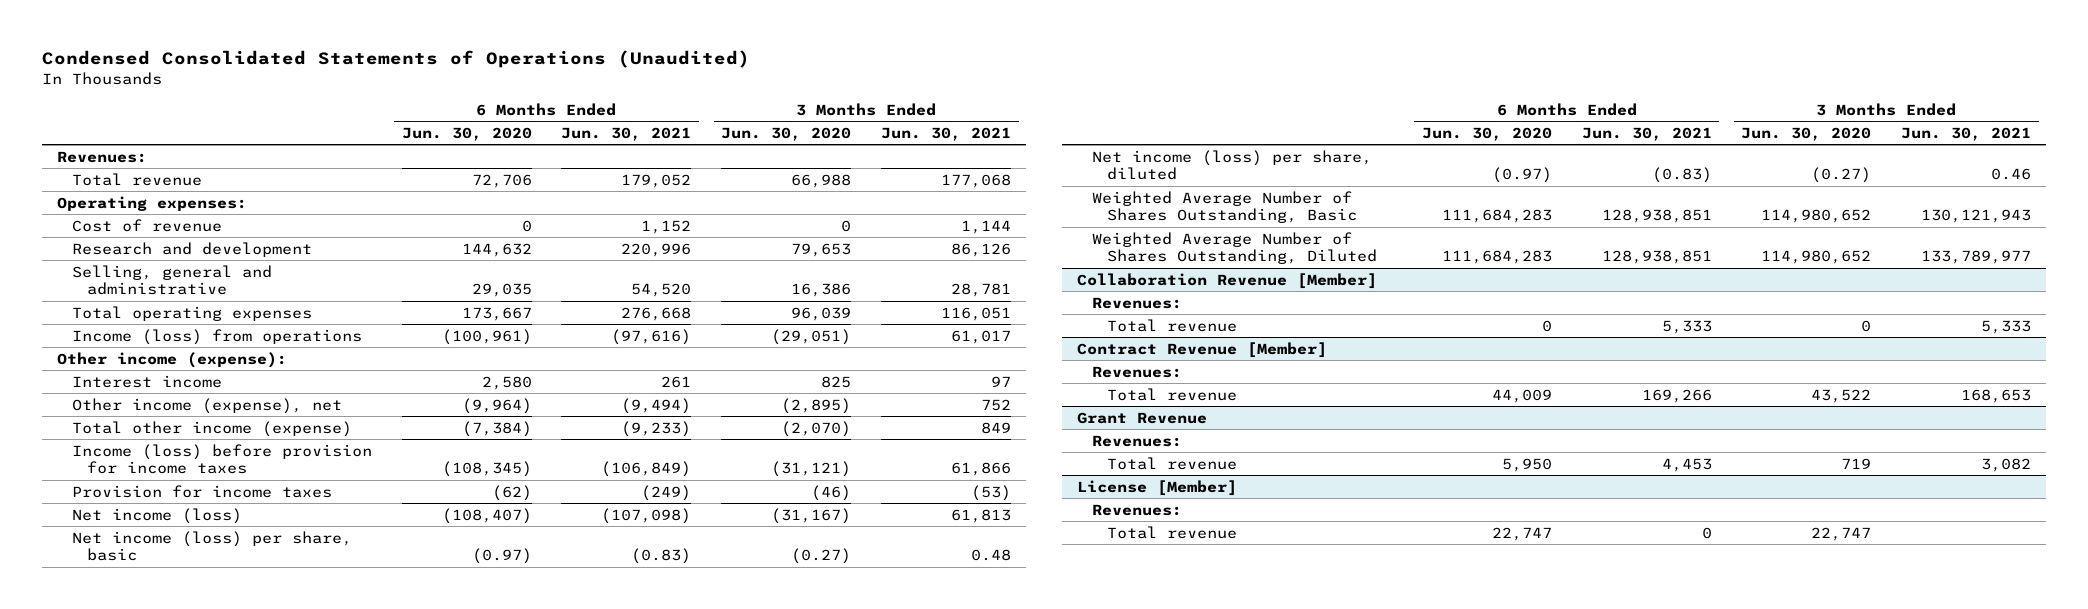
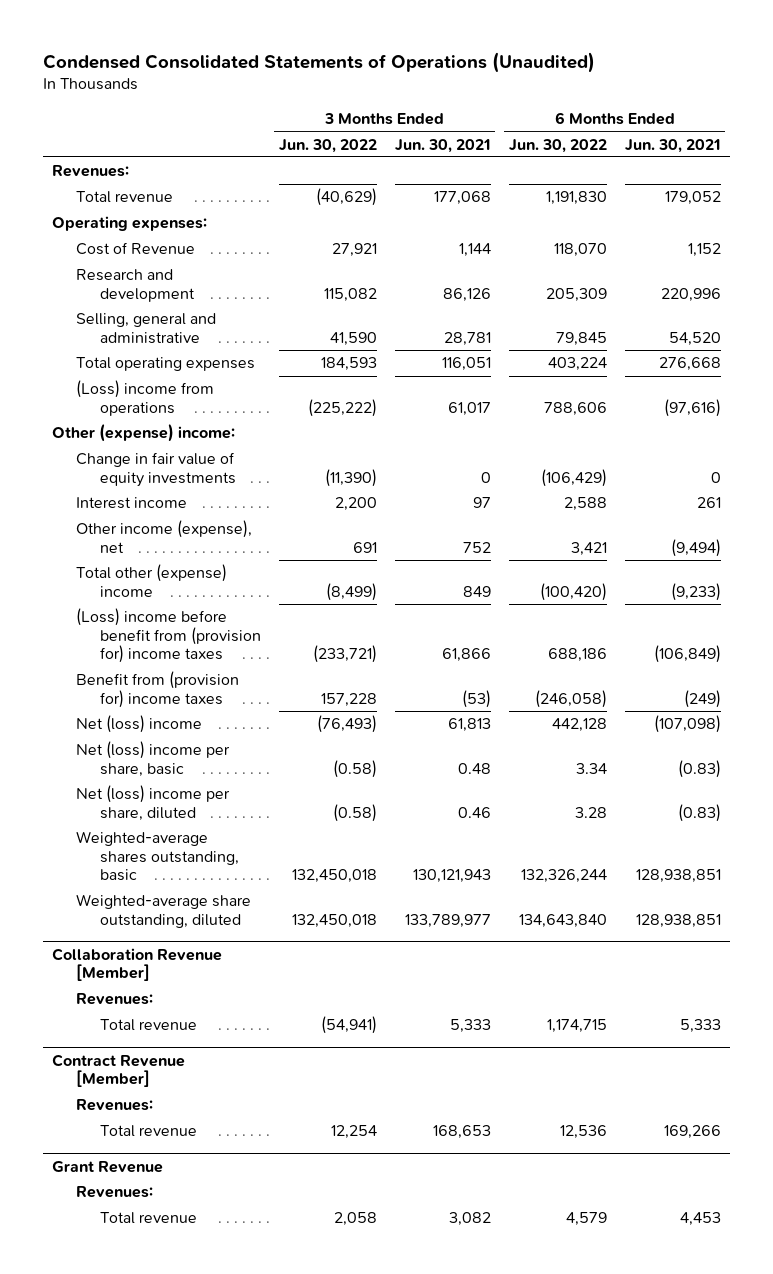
[401,126,532,141] Jun. 30, 2020 -> none
[721,126,852,141] Jun. 30, 2020 -> none
none -> [278,138,377,153] Jun. 30, 2022
none -> [508,138,607,153] Jun. 30, 2022
[71,218,222,232] Cost of revenue -> [75,242,195,256] Cost of Revenue
[71,328,362,345] Income (loss) from operations -> [75,380,214,416] (Loss) income from operations
[56,351,287,368] Other income (expense): -> [52,424,236,443] Other (expense) income:
none -> [75,452,236,487] Change in fair value of equity investments
[71,420,352,437] Total other income (expense) -> [75,564,227,597] Total other (expense) income
[71,443,372,475] Income (loss) before provision for income taxes -> [75,608,261,664] (Loss) income before benefit from (provision for) income taxes
[71,484,332,498] Provision for income taxes -> [75,671,239,708] Benefit from (provision for) income taxes
[71,507,242,524] Net income (loss) -> [75,715,202,734] Net (loss) income
[71,530,352,562] Net income (loss) per share, basic -> [75,741,230,777] Net (loss) income per share, basic
[1091,149,1372,181] Net income (loss) per share, diluted -> [75,785,230,821] Net (loss) income per share, diluted
[1091,190,1357,224] Weighted Average Number of Shares Outstanding, Basic -> [75,831,239,882] Weighted-average shares outstanding, basic
[1091,231,1377,265] Weighted Average Number of Shares Outstanding, Diluted -> [75,894,251,928] Weighted-average share outstanding, diluted
[1076,479,1237,496] License [Member] -> none
[1091,503,1182,516] Revenues: -> none
[1106,525,1237,539] Total revenue -> none

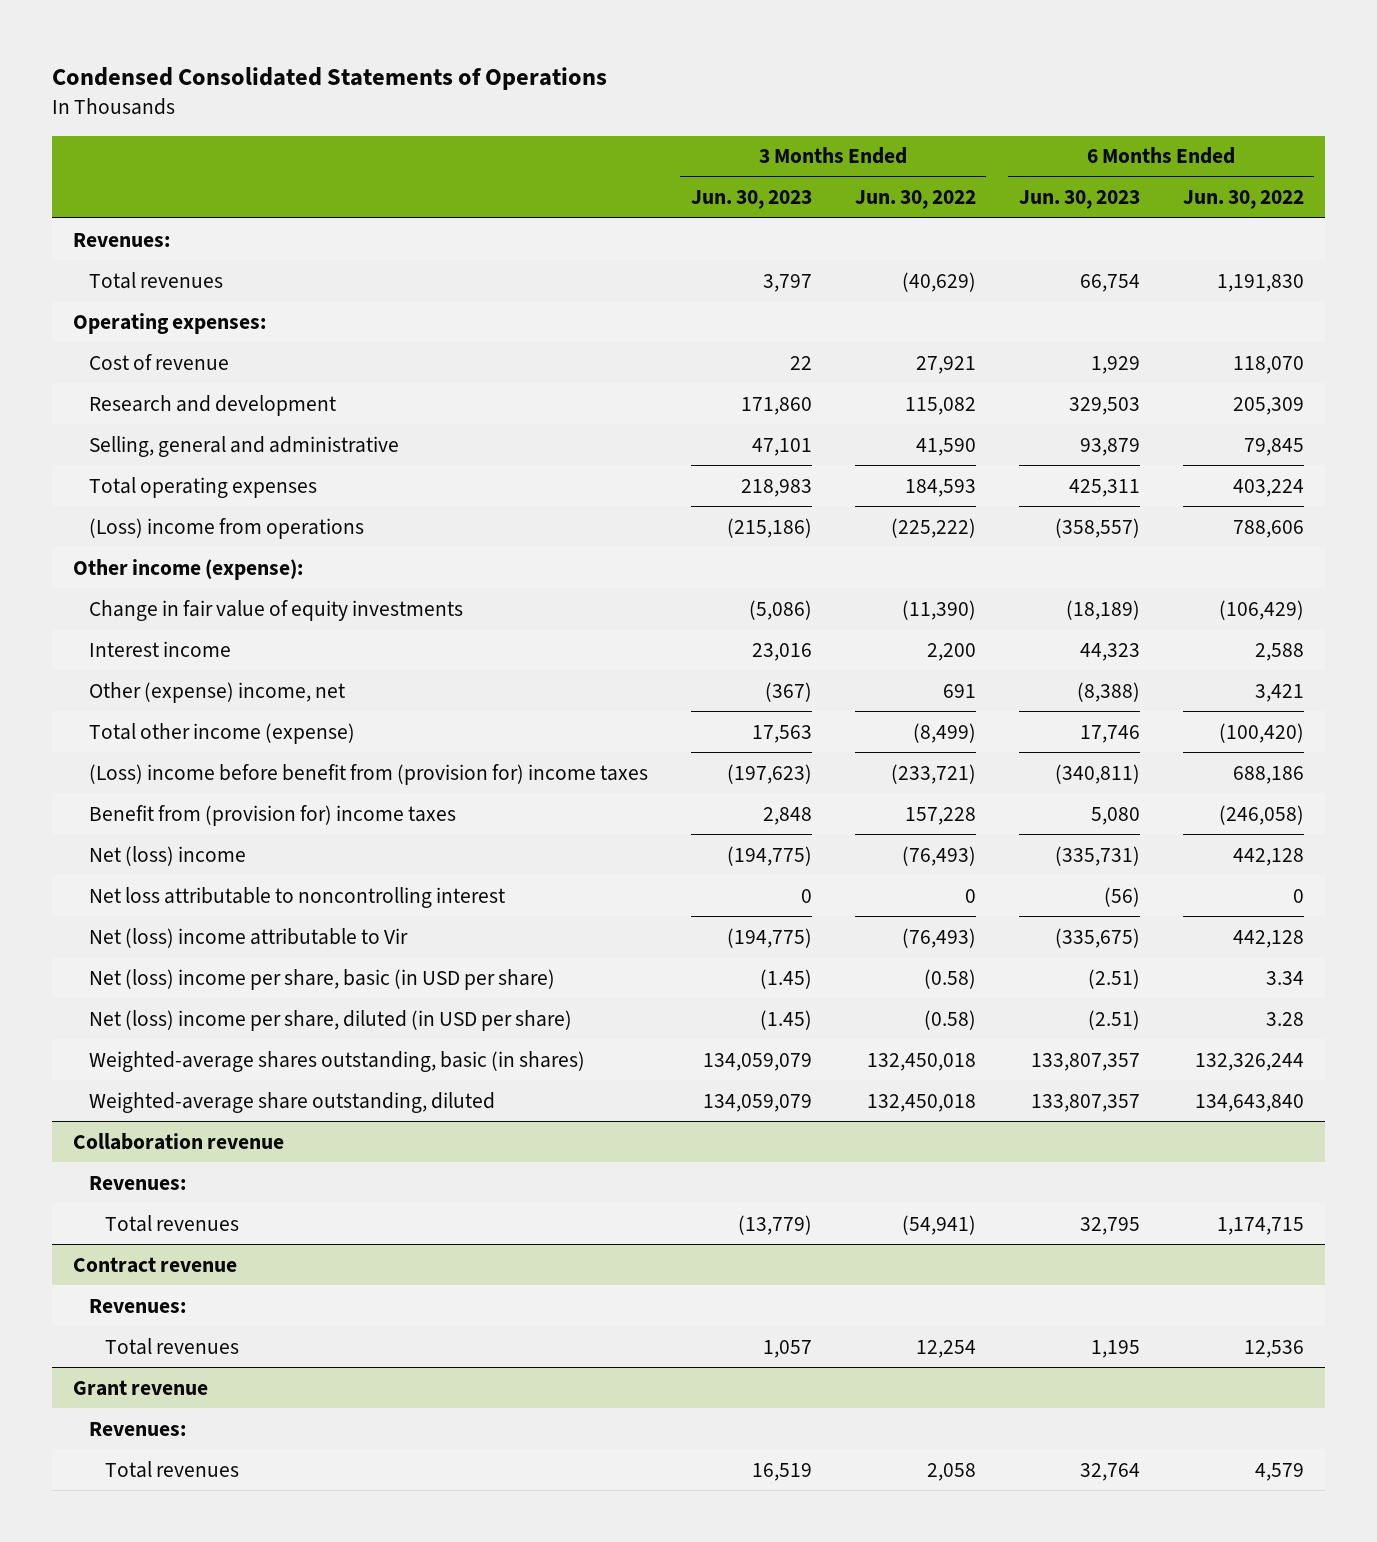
[43,51,596,73] Condensed Consolidated Statements of Operations (Unaudited) -> [51,67,607,91] Condensed Consolidated Statements of Operations
[394,138,491,153] Jun. 30, 2021 -> none
[624,138,721,153] Jun. 30, 2021 -> none
none -> [690,190,812,210] Jun. 30, 2023
none -> [1018,190,1140,210] Jun. 30, 2023
[75,191,173,204] Total revenue -> [88,271,223,289] Total revenues
[75,242,195,256] Cost of Revenue -> [88,353,229,370] Cost of revenue
[52,424,236,443] Other (expense) income: -> [73,558,304,580] Other income (expense):
[75,520,252,553] Other income (expense), net -> [88,681,345,703] Other (expense) income, net
[75,564,227,597] Total other (expense) income -> [88,722,355,744] Total other income (expense)
none -> [88,886,505,908] Net loss attributable to noncontrolling interest
none -> [88,927,408,948] Net (loss) income attributable to Vir
[75,741,230,777] Net (loss) income per share, basic -> [88,968,555,990] Net (loss) income per share, basic (in USD per share)
[75,785,230,821] Net (loss) income per share, diluted -> [88,1009,572,1031] Net (loss) income per share, diluted (in USD per share)
[75,831,239,882] Weighted-average shares outstanding, basic -> [88,1050,585,1072] Weighted-average shares outstanding, basic (in shares)
[52,947,223,982] Collaboration Revenue [Member] -> [73,1132,285,1150] Collaboration revenue
[99,1019,197,1032] Total revenue -> [104,1214,239,1232] Total revenues
[52,1053,186,1088] Contract Revenue [Member] -> [73,1256,238,1273] Contract revenue
[99,1125,197,1138] Total revenue -> [104,1337,239,1355] Total revenues
[52,1160,164,1173] Grant Revenue -> [73,1379,209,1396] Grant revenue
[99,1212,197,1225] Total revenue -> [104,1460,239,1478] Total revenues

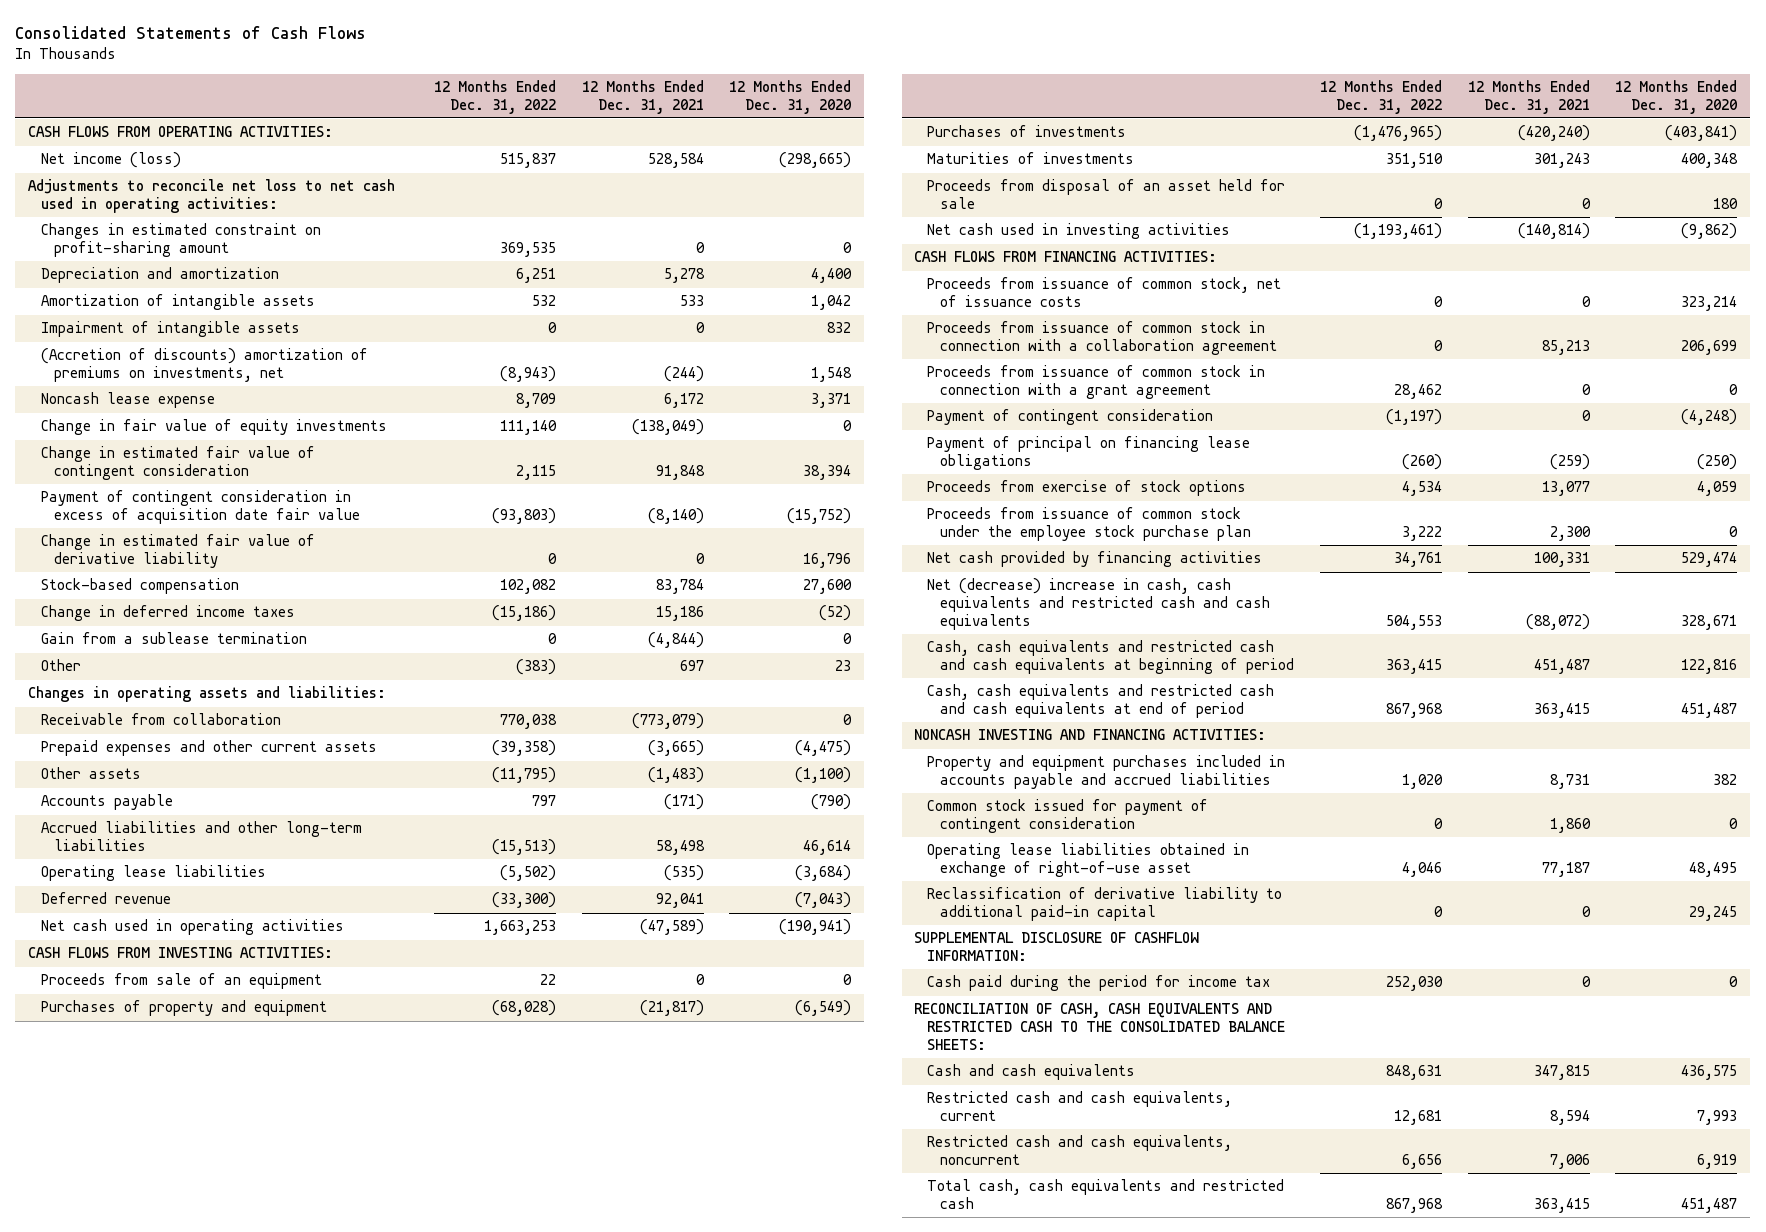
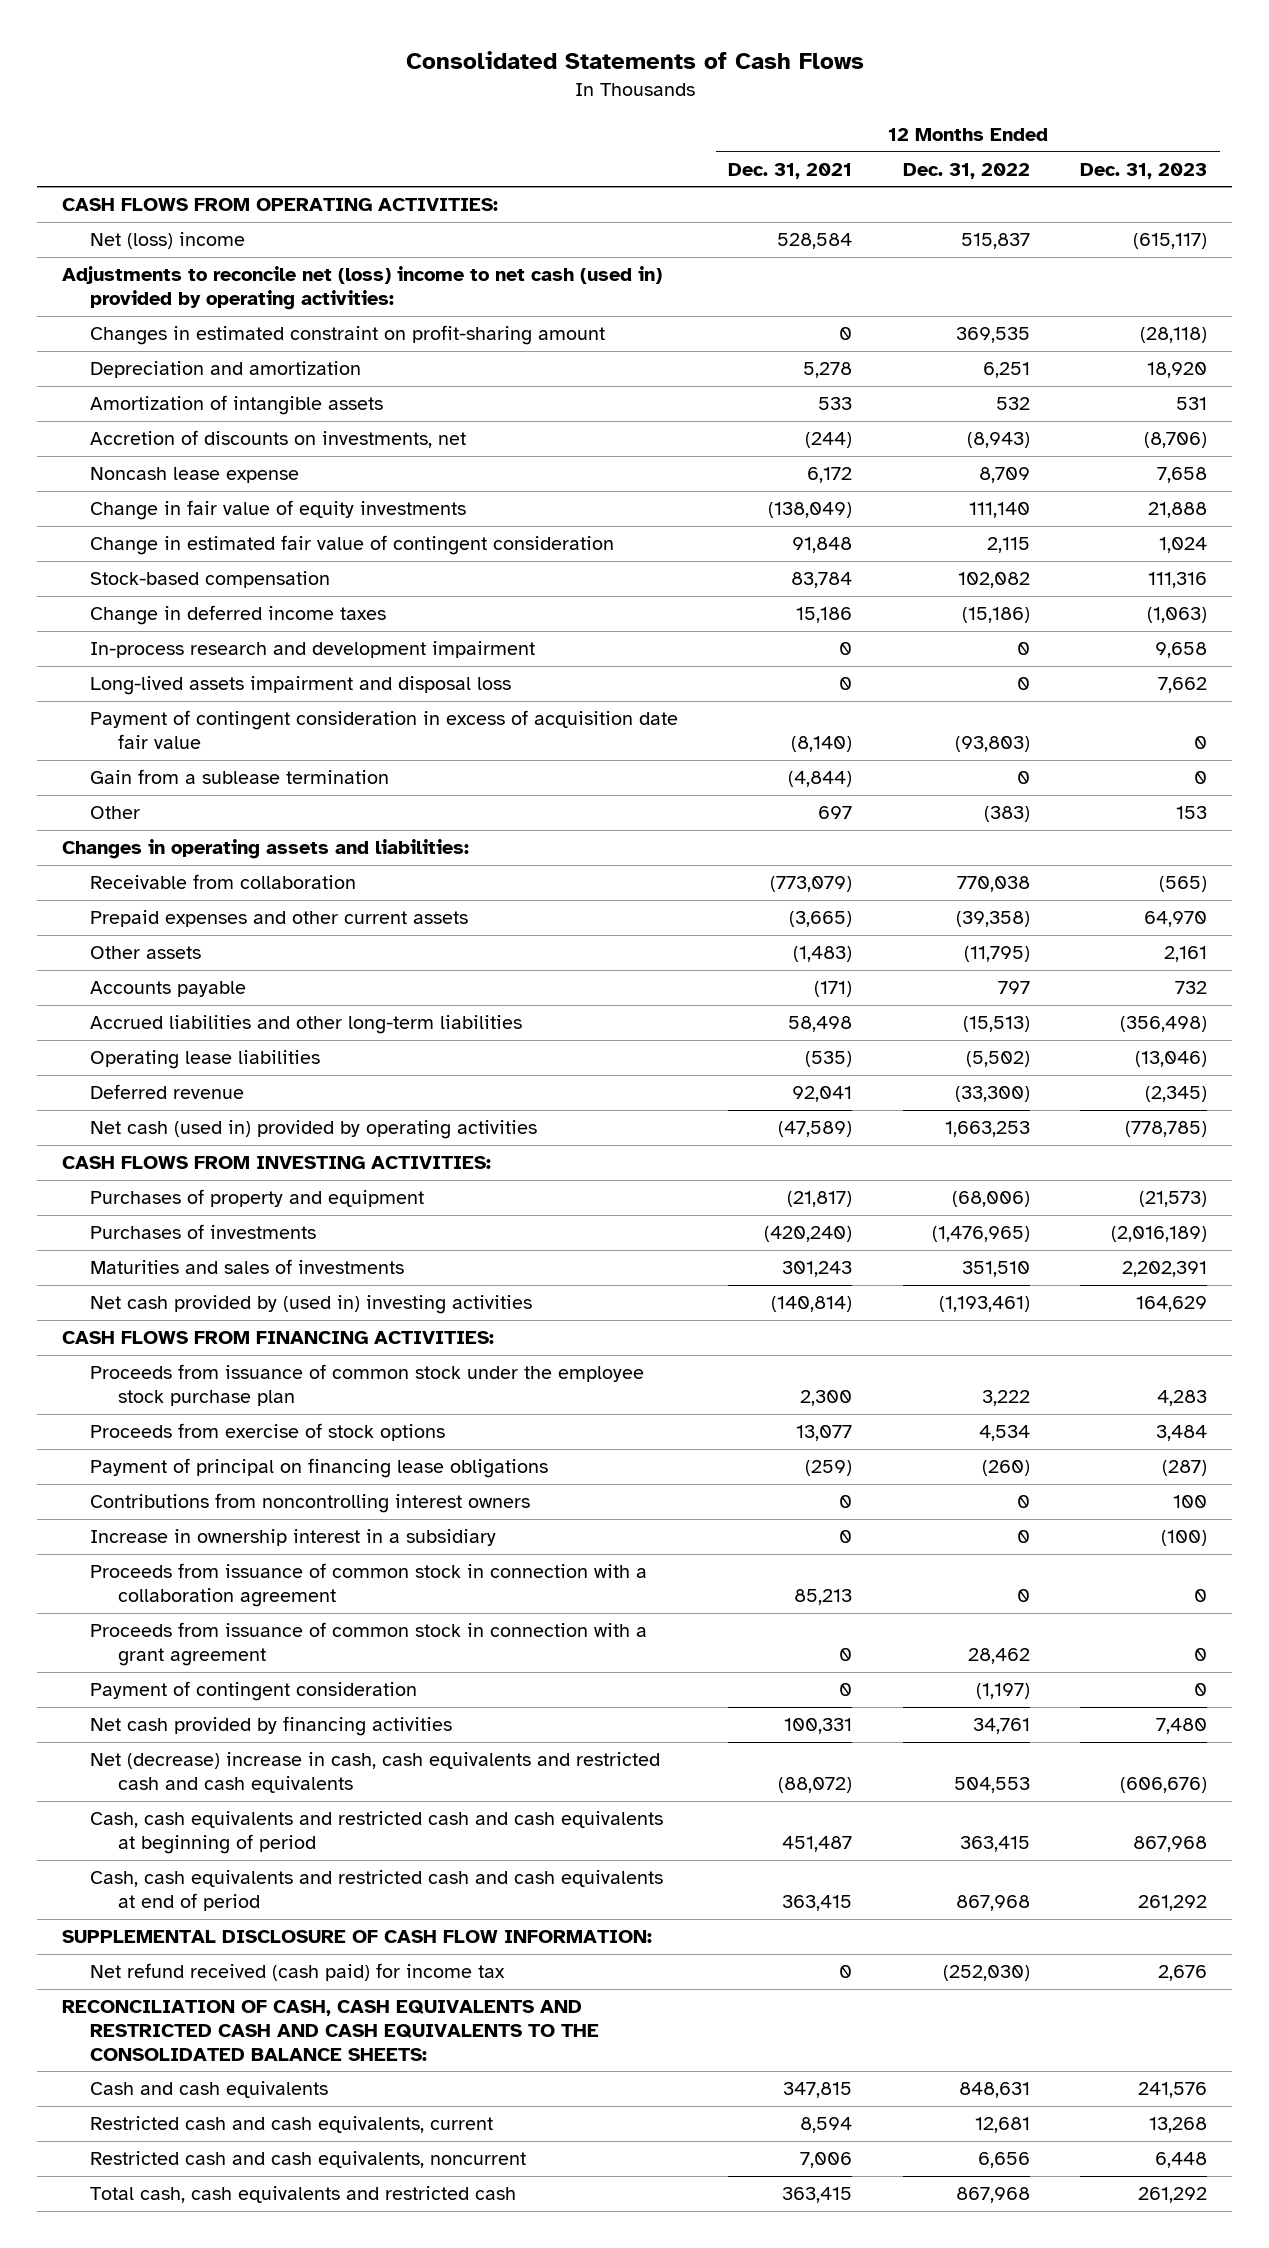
[729,80,852,114] 12 Months Ended Dec. 31, 2020 -> none
none -> [1079,162,1207,179] Dec. 31, 2023
[41,152,182,169] Net income (loss) -> [90,232,246,250] Net (loss) income
[28,179,396,214] Adjustments to reconcile net loss to net cash used in operating activities: -> [62,266,663,310] Adjustments to reconcile net (loss) income to net cash (used in) provided by operating activities:
[41,321,301,338] Impairment of intangible assets -> none
[41,348,369,383] (Accretion of discounts) amortization of premiums on investments, net -> [90,430,467,449] Accretion of discounts on investments, net
[41,534,316,569] Change in estimated fair value of derivative liability -> none
none -> [90,641,536,659] In-process research and development impairment
none -> [90,676,512,696] Long-lived assets impairment and disposal loss
[41,490,361,525] Payment of contingent consideration in excess of acquisition date fair value -> [90,710,679,749] Payment of contingent consideration in excess of acquisition date fair value
[41,919,345,936] Net cash used in operating activities -> [90,1120,538,1140] Net cash (used in) provided by operating activities
[41,973,323,990] Proceeds from sale of an equipment -> none
[491,1000,556,1017] (68,028) -> [951,1191,1030,1208] (68,006)
[927,179,1286,210] Proceeds from disposal of an asset held for sale -> none
[927,152,1135,165] Maturities of investments -> [90,1259,405,1275] Maturities and sales of investments
[927,223,1231,240] Net cash used in investing activities -> [90,1295,533,1315] Net cash provided by (used in) investing activities
[927,277,1282,308] Proceeds from issuance of common stock, net of issuance costs -> none
[927,507,1252,542] Proceeds from issuance of common stock under the employee stock purchase plan -> [90,1364,645,1406] Proceeds from issuance of common stock under the employee stock purchase plan
[927,480,1247,497] Proceeds from exercise of stock options -> [90,1423,446,1442] Proceeds from exercise of stock options
[927,436,1251,471] Payment of principal on financing lease obligations -> [90,1458,549,1479] Payment of principal on financing lease obligations
none -> [90,1493,531,1514] Contributions from noncontrolling interest owners
none -> [90,1529,497,1547] Increase in ownership interest in a subsidiary
[914,729,1267,741] NONCASH INVESTING AND FINANCING ACTIVITIES: -> none
[927,755,1286,790] Property and equipment purchases included in accounts payable and accrued liabilities -> none
[927,799,1209,834] Common stock issued for payment of contingent consideration -> none
[927,843,1250,878] Operating lease liabilities obtained in exchange of right-of-use asset -> none
[927,887,1283,922] Reclassification of derivative liability to additional paid-in capital -> none
[914,932,1200,962] SUPPLEMENTAL DISCLOSURE OF CASHFLOW INFORMATION: -> [62,1930,653,1944] SUPPLEMENTAL DISCLOSURE OF CASH FLOW INFORMATION:
[927,975,1271,992] Cash paid during the period for income tax -> [90,1963,506,1982] Net refund received (cash paid) for income tax
[1386,976,1444,992] 252,030 -> [942,1965,1030,1982] (252,030)
[914,1003,1286,1050] RECONCILIATION OF CASH, CASH EQUIVALENTS AND RESTRICTED CASH TO THE CONSOLIDATED BALANCE SHEETS: -> [62,2000,600,2061] RECONCILIATION OF CASH, CASH EQUIVALENTS AND RESTRICTED CASH AND CASH EQUIVALENTS TO THE CONSOLIDATED BALANCE SHEETS:

